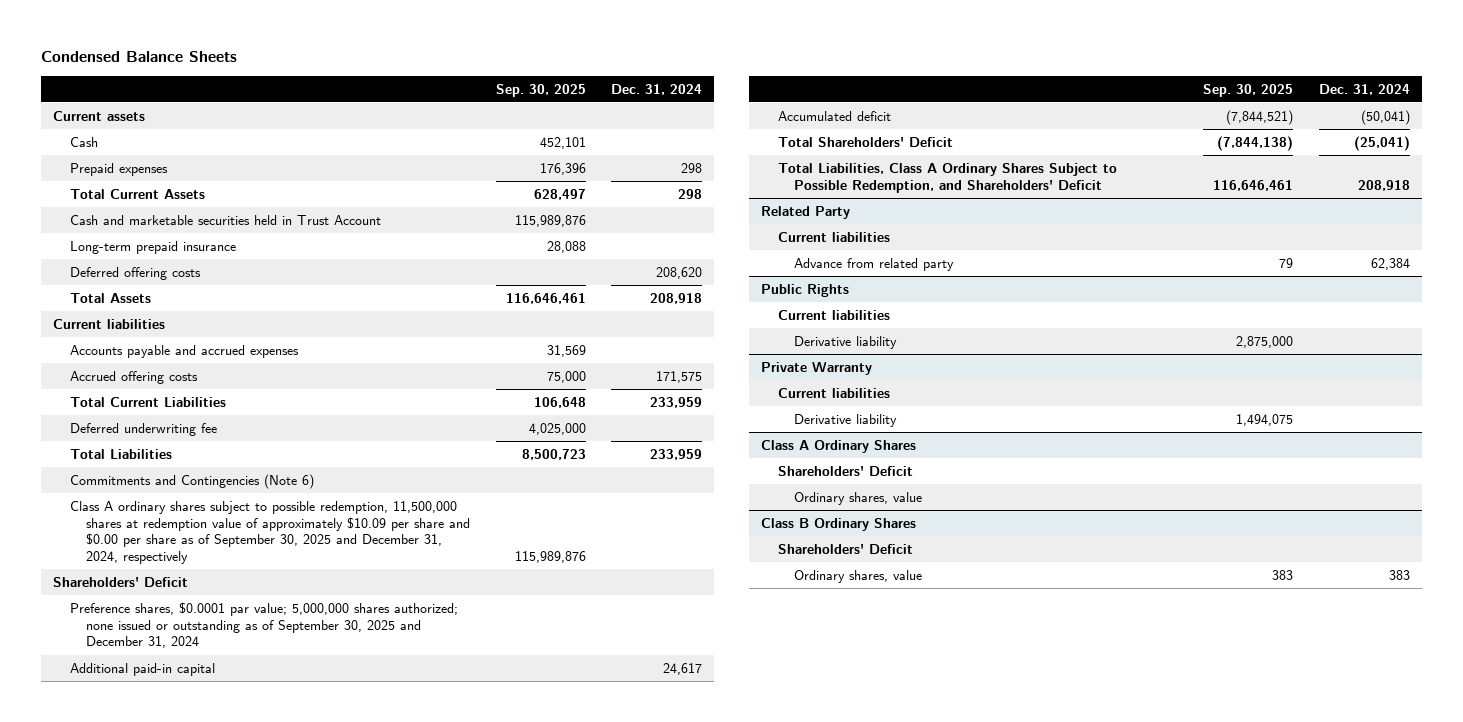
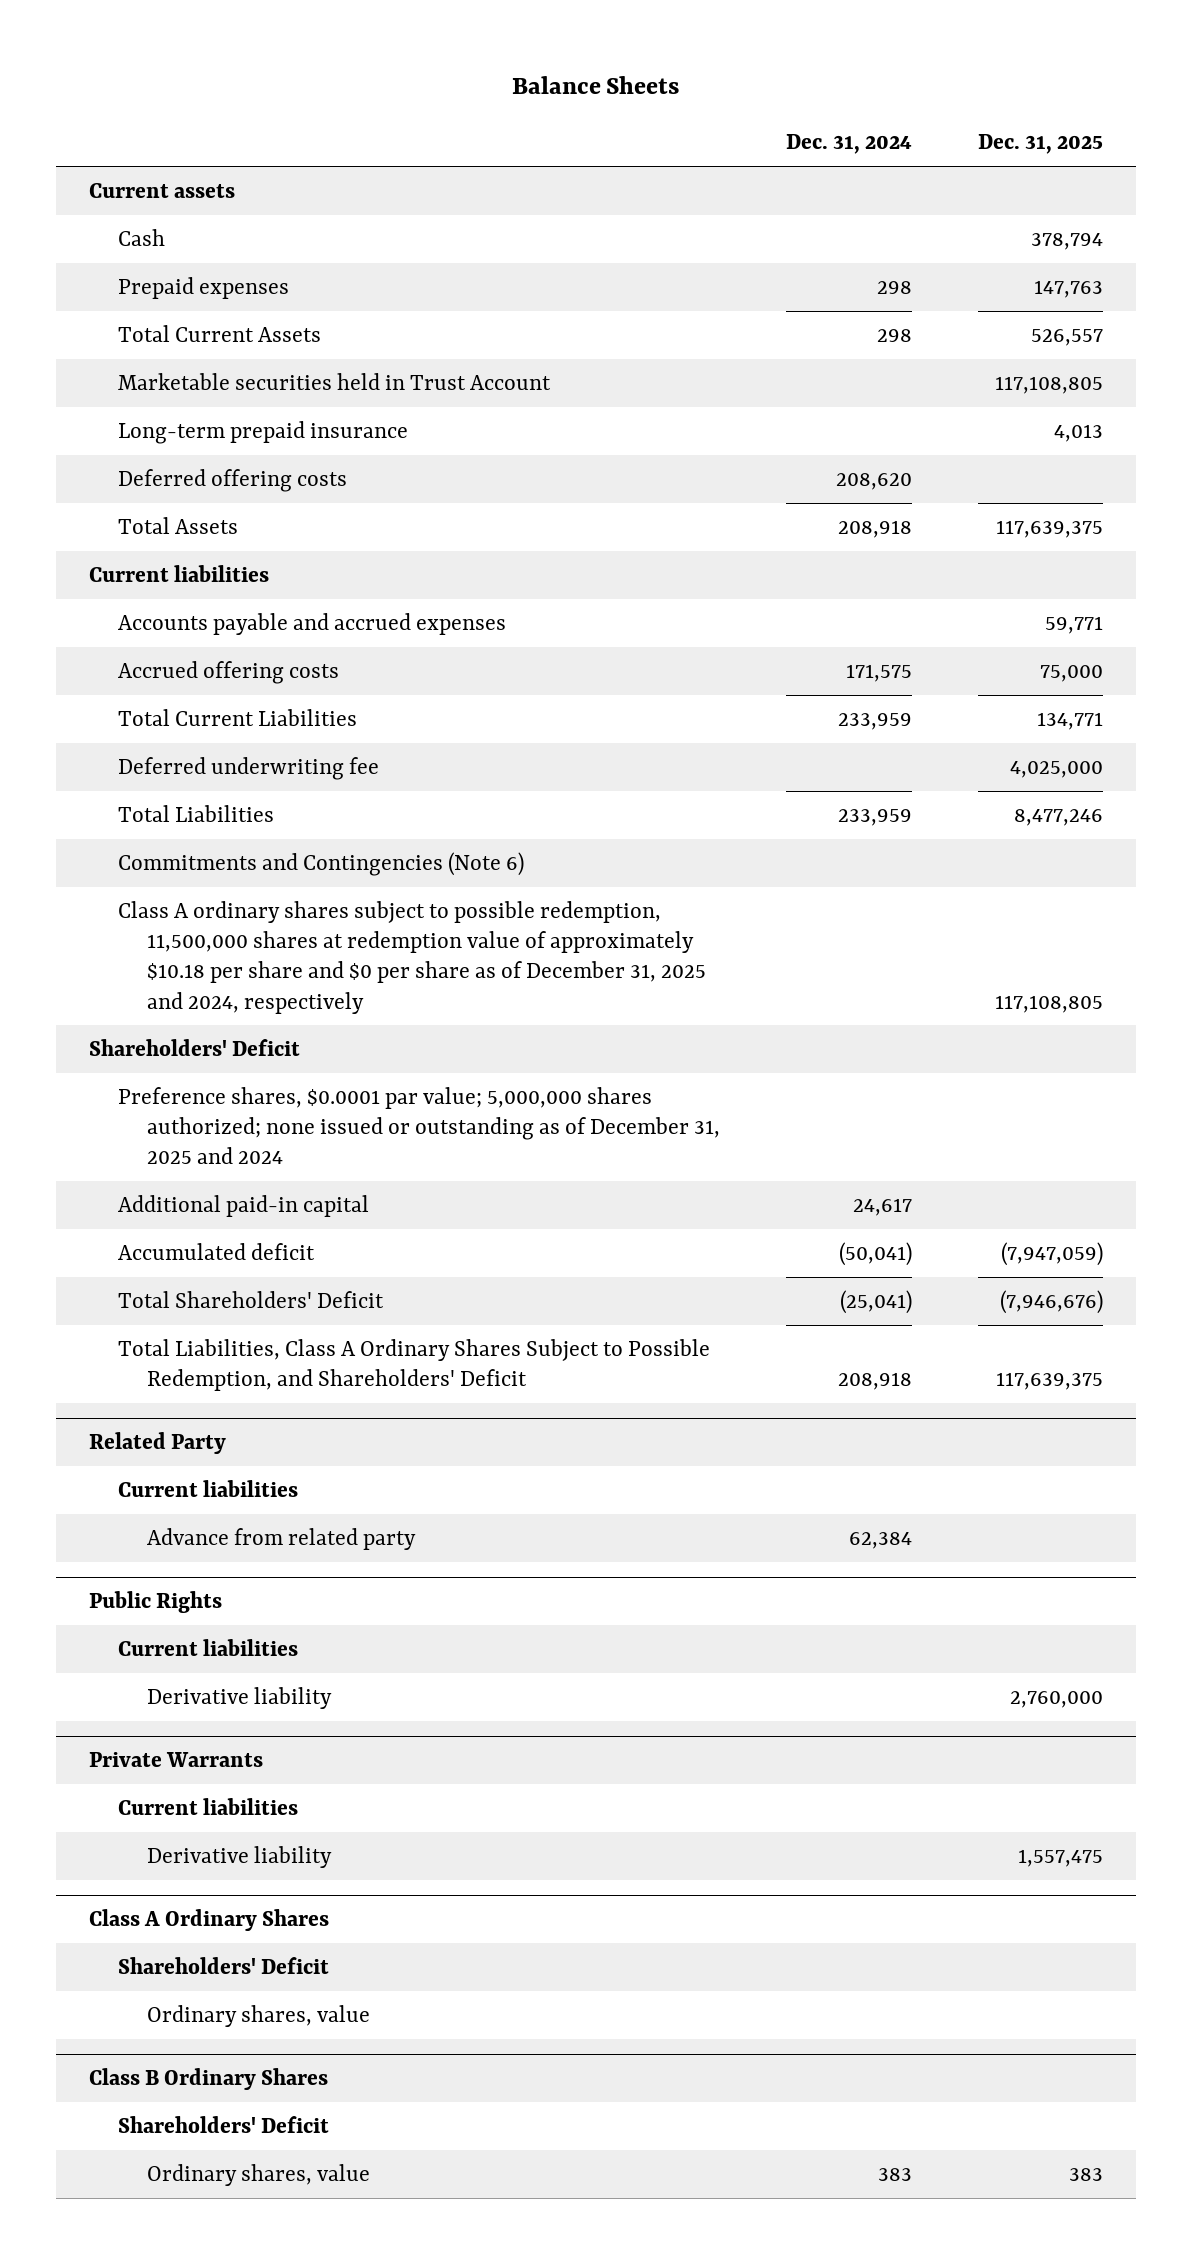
[40,51,237,63] Condensed Balance Sheets -> [511,76,679,95] Balance Sheets
[495,83,586,97] Sep. 30, 2025 -> none
none -> [977,134,1103,155] Dec. 31, 2025
[69,214,381,225] Cash and marketable securities held in Trust Account -> [117,372,551,390] Marketable securities held in Trust Account
[69,500,471,565] Class A ordinary shares subject to possible redemption, 11,500,000 shares at redemption value of approximately $10.09 per share and $0.00 per share as of September 30, 2025 and December 31, 2024, respectively -> [117,900,706,1014] Class A ordinary shares subject to possible redemption, 11,500,000 shares at redemption value of approximately $10.18 per share and $0 per share as of December 31, 2025 and 2024, respectively
[69,601,458,649] Preference shares, $0.0001 par value; 5,000,000 shares authorized; none issued or outstanding as of September 30, 2025 and December 31, 2024 -> [117,1086,720,1165] Preference shares, $0.0001 par value; 5,000,000 shares authorized; none issued or outstanding as of December 31, 2025 and 2024
[761,361,873,375] Private Warranty -> [89,1751,264,1767] Private Warrants

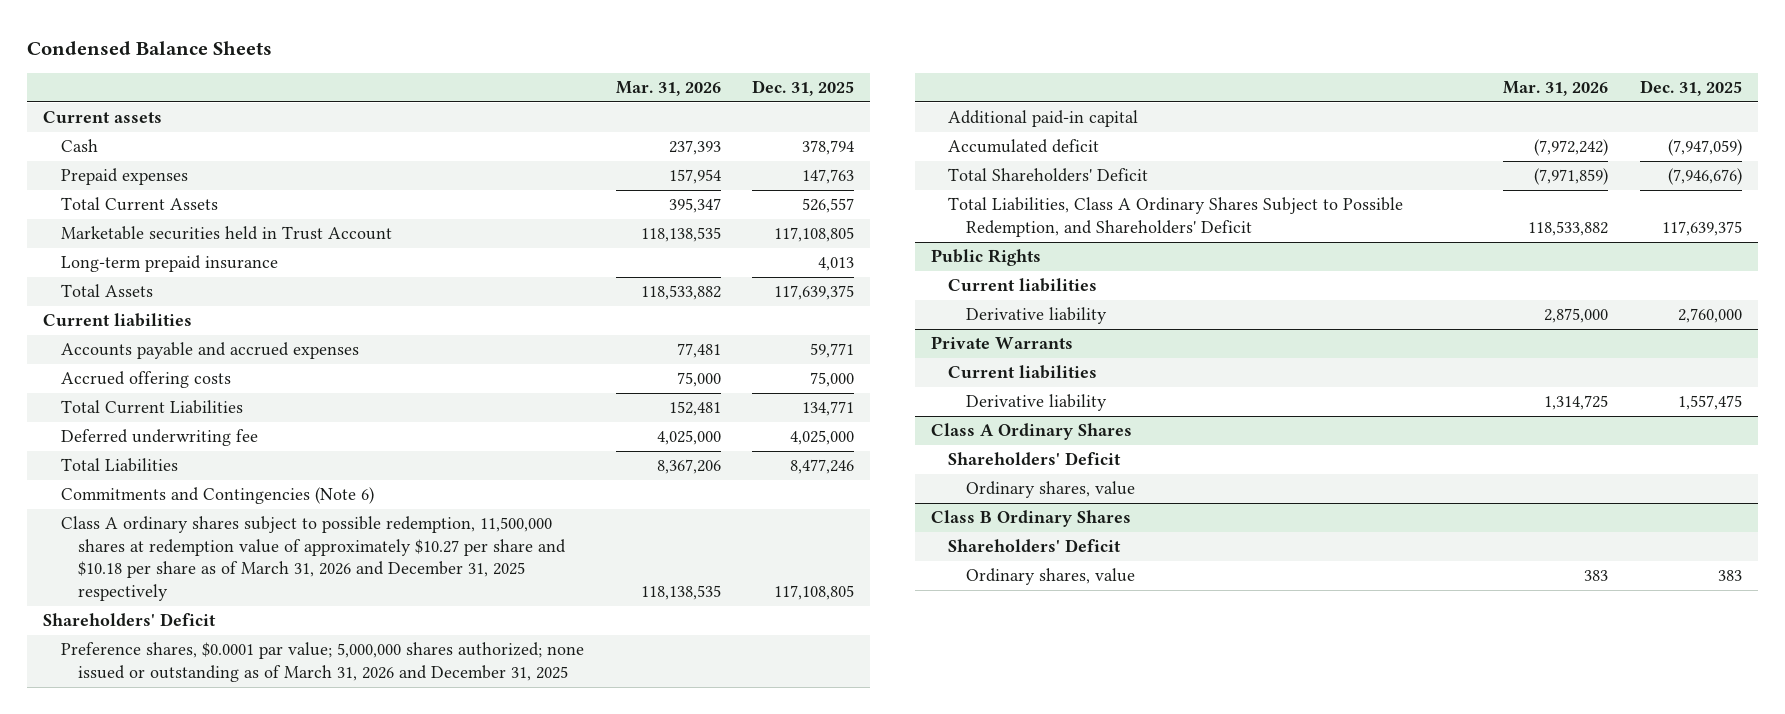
[511,76,679,95] Balance Sheets -> [27,41,273,56] Condensed Balance Sheets
[785,134,912,155] Dec. 31, 2024 -> none
none -> [615,81,721,97] Mar. 31, 2026
[117,468,347,492] Deferred offering costs -> none
[117,900,706,1014] Class A ordinary shares subject to possible redemption, 11,500,000 shares at redemption value of approximately $10.18 per share and $0 per share as of December 31, 2025 and 2024, respectively -> [60,516,567,602] Class A ordinary shares subject to possible redemption, 11,500,000 shares at redemption value of approximately $10.27 per share and $10.18 per share as of March 31, 2026 and December 31, 2025 respectively
[117,1086,720,1165] Preference shares, $0.0001 par value; 5,000,000 shares authorized; none issued or outstanding as of December 31, 2025 and 2024 -> [60,642,584,682] Preference shares, $0.0001 par value; 5,000,000 shares authorized; none issued or outstanding as of March 31, 2026 and December 31, 2025
[89,1431,227,1454] Related Party -> none
[117,1479,298,1497] Current liabilities -> none
[146,1527,416,1550] Advance from related party -> none

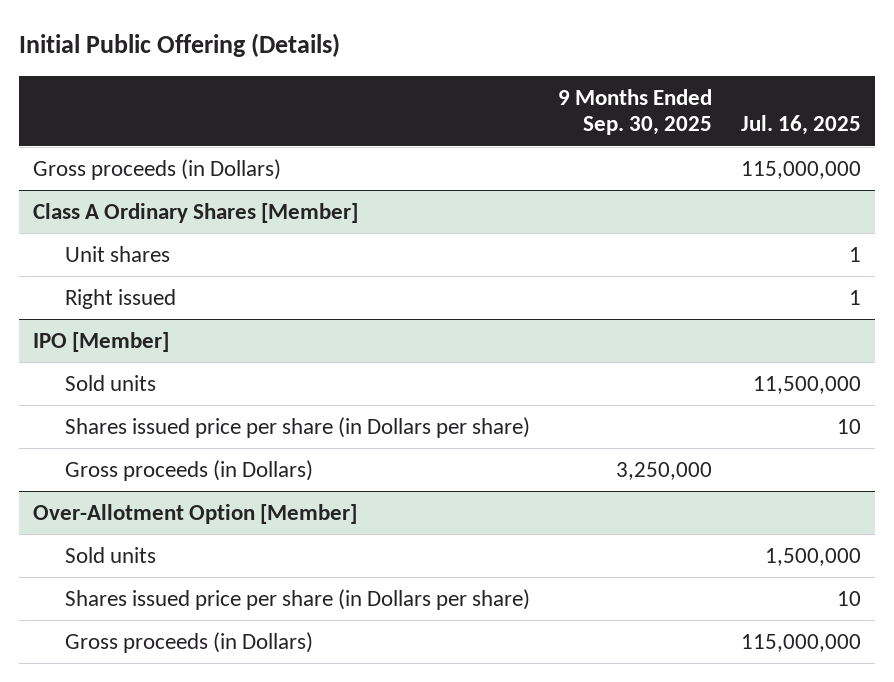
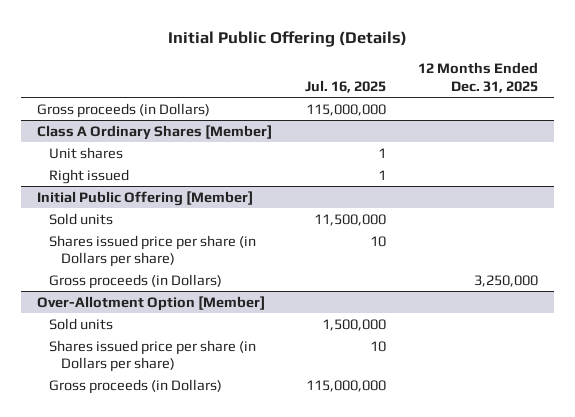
[558,88,713,136] 9 Months Ended Sep. 30, 2025 -> none
none -> [418,62,539,93] 12 Months Ended Dec. 31, 2025
[33,331,170,352] IPO [Member] -> [37,190,254,206] Initial Public Offering [Member]

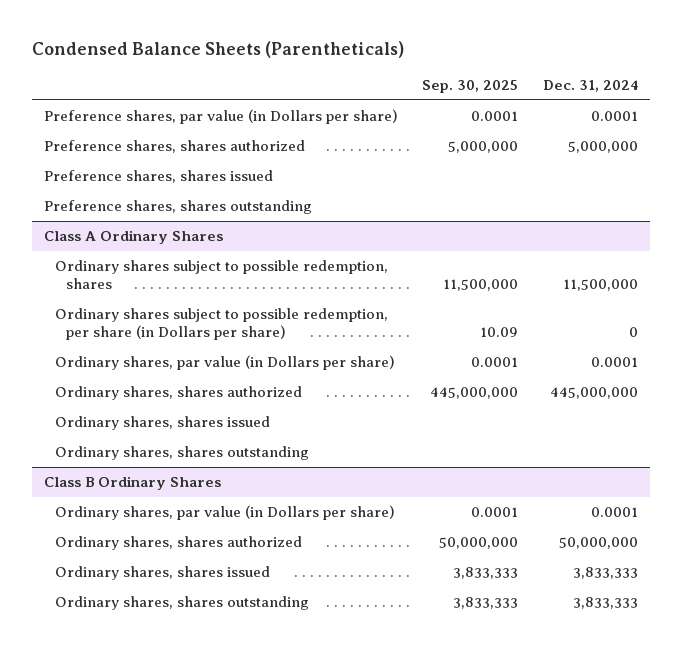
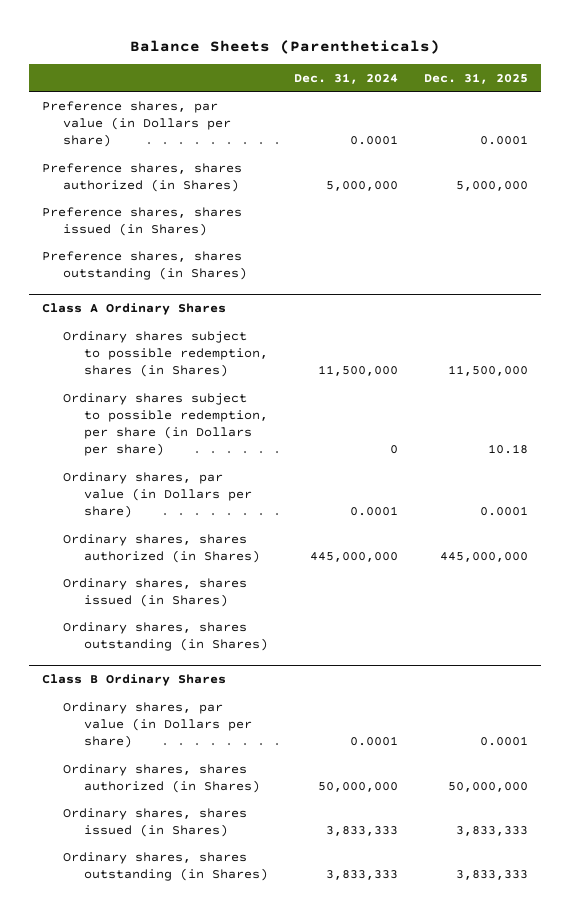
[31,41,404,59] Condensed Balance Sheets (Parentheticals) -> [130,39,441,54] Balance Sheets (Parentheticals)
[422,80,519,94] Sep. 30, 2025 -> none
none -> [424,72,529,84] Dec. 31, 2025
[43,140,305,154] Preference shares, shares authorized -> [42,162,243,192] Preference shares, shares authorized (in Shares)
[43,170,273,184] Preference shares, shares issued -> [42,206,243,236] Preference shares, shares issued (in Shares)
[43,200,312,215] Preference shares, shares outstanding -> [42,250,248,280] Preference shares, shares outstanding (in Shares)
[54,260,388,290] Ordinary shares subject to possible redemption, shares -> [63,330,269,378] Ordinary shares subject to possible redemption, shares (in Shares)
[54,386,302,401] Ordinary shares, shares authorized -> [63,533,261,563] Ordinary shares, shares authorized (in Shares)
[54,416,270,431] Ordinary shares, shares issued -> [63,577,248,607] Ordinary shares, shares issued (in Shares)
[54,446,309,461] Ordinary shares, shares outstanding -> [63,621,269,651] Ordinary shares, shares outstanding (in Shares)
[54,536,302,551] Ordinary shares, shares authorized -> [63,763,261,793] Ordinary shares, shares authorized (in Shares)
[54,566,270,581] Ordinary shares, shares issued -> [63,807,248,837] Ordinary shares, shares issued (in Shares)
[54,596,309,611] Ordinary shares, shares outstanding -> [63,851,269,881] Ordinary shares, shares outstanding (in Shares)

